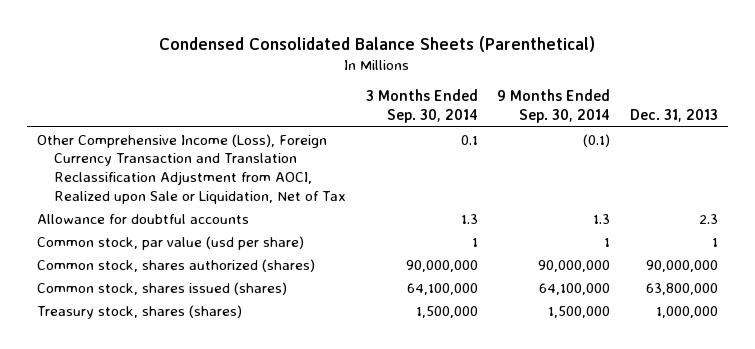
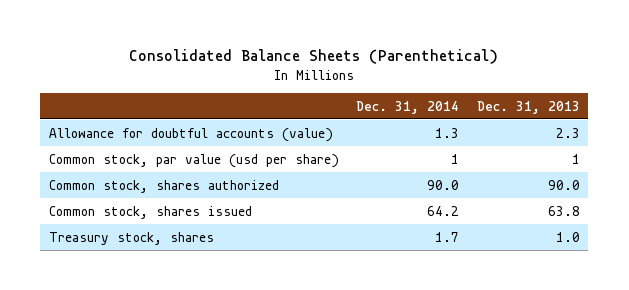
[159,35,596,52] Condensed Consolidated Balance Sheets (Parenthetical) -> [129,49,499,65] Consolidated Balance Sheets (Parenthetical)
[365,89,478,124] 3 Months Ended Sep. 30, 2014 -> none
[497,89,611,124] 9 Months Ended Sep. 30, 2014 -> none
none -> [356,100,460,114] Dec. 31, 2014
[36,133,346,205] Other Comprehensive Income (Loss), Foreign Currency Transaction and Translation Reclassification Adjustment from AOCI, Realized upon Sale or Liquidation, Net of Tax -> none
[36,213,249,224] Allowance for doubtful accounts -> [48,127,333,142] Allowance for doubtful accounts (value)
[36,258,315,272] Common stock, shares authorized (shares) -> [48,179,279,193] Common stock, shares authorized
[646,259,719,272] 90,000,000 -> [547,179,580,190] 90.0
[36,281,287,295] Common stock, shares issued (shares) -> [48,205,252,219] Common stock, shares issued
[646,282,719,295] 63,800,000 -> [547,205,580,216] 63.8
[36,304,242,319] Treasury stock, shares (shares) -> [48,231,214,245] Treasury stock, shares
[656,305,719,318] 1,000,000 -> [555,231,580,242] 1.0

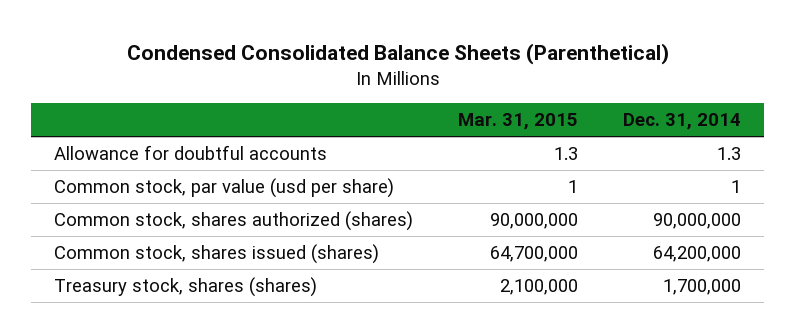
[129,49,499,65] Consolidated Balance Sheets (Parenthetical) -> [126,42,669,65] Condensed Consolidated Balance Sheets (Parenthetical)
[476,100,580,114] Dec. 31, 2013 -> none
none -> [458,113,579,131] Mar. 31, 2015
[48,127,333,142] Allowance for doubtful accounts (value) -> [53,145,327,161] Allowance for doubtful accounts
[48,179,279,193] Common stock, shares authorized -> [53,211,413,232] Common stock, shares authorized (shares)
[427,179,460,190] 90.0 -> [653,213,742,230] 90,000,000
[48,205,252,219] Common stock, shares issued -> [53,244,379,265] Common stock, shares issued (shares)
[427,205,460,216] 64.2 -> [653,246,742,263] 64,200,000
[48,231,214,245] Treasury stock, shares -> [53,277,317,298] Treasury stock, shares (shares)
[435,231,460,242] 1.7 -> [663,279,742,296] 1,700,000

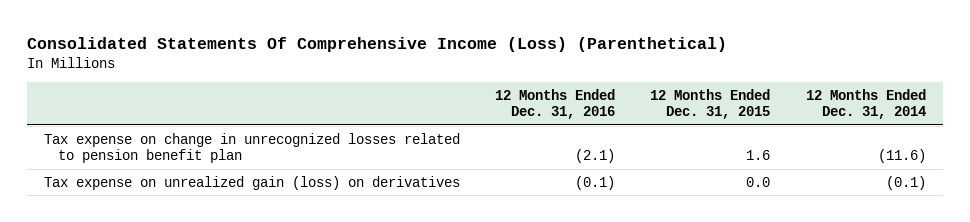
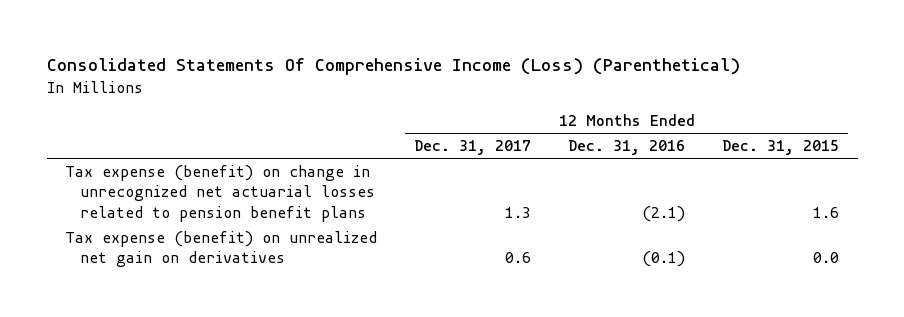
[805,88,926,120] 12 Months Ended Dec. 31, 2014 -> none
none -> [414,140,532,156] Dec. 31, 2017
[44,132,461,164] Tax expense on change in unrecognized losses related to pension benefit plan -> [65,164,375,222] Tax expense (benefit) on change in unrecognized net actuarial losses related to pension benefit plans
[44,175,461,190] Tax expense on unrealized gain (loss) on derivatives -> [65,230,378,268] Tax expense (benefit) on unrealized net gain on derivatives

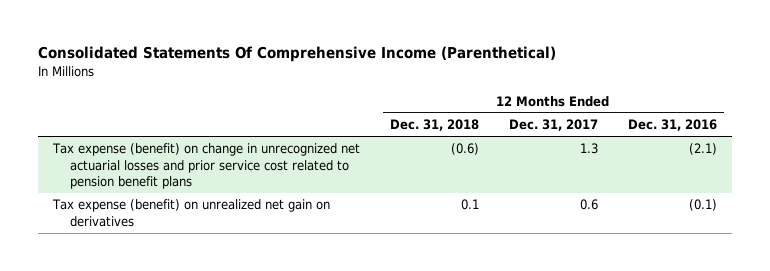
[46,58,740,76] Consolidated Statements Of Comprehensive Income (Loss) (Parenthetical) -> [38,46,557,63] Consolidated Statements Of Comprehensive Income (Parenthetical)
[722,140,840,156] Dec. 31, 2015 -> none
none -> [389,119,479,132] Dec. 31, 2018
[65,164,375,222] Tax expense (benefit) on change in unrecognized net actuarial losses related to pension benefit plans -> [52,143,361,190] Tax expense (benefit) on change in unrecognized net actuarial losses and prior service cost related to pension benefit plans

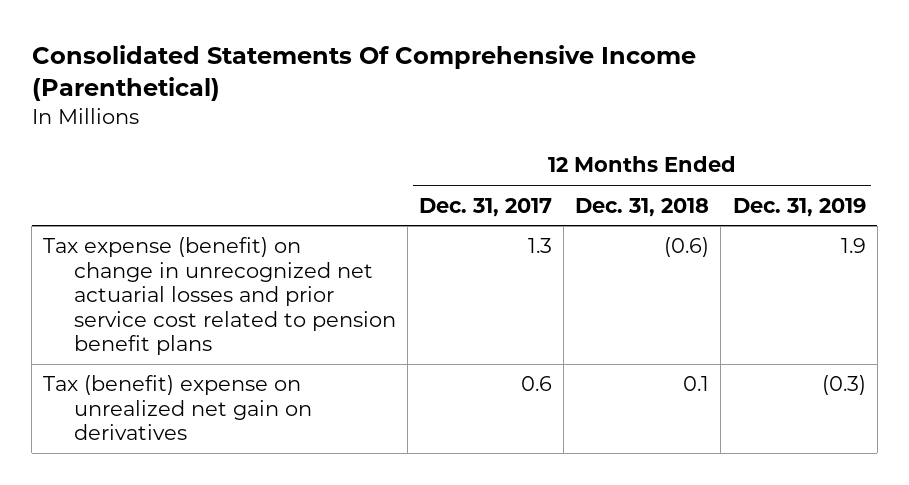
[627,119,717,132] Dec. 31, 2016 -> none
none -> [732,197,866,217] Dec. 31, 2019
[52,199,331,227] Tax expense (benefit) on unrealized net gain on derivatives -> [43,375,312,441] Tax (benefit) expense on unrealized net gain on derivatives

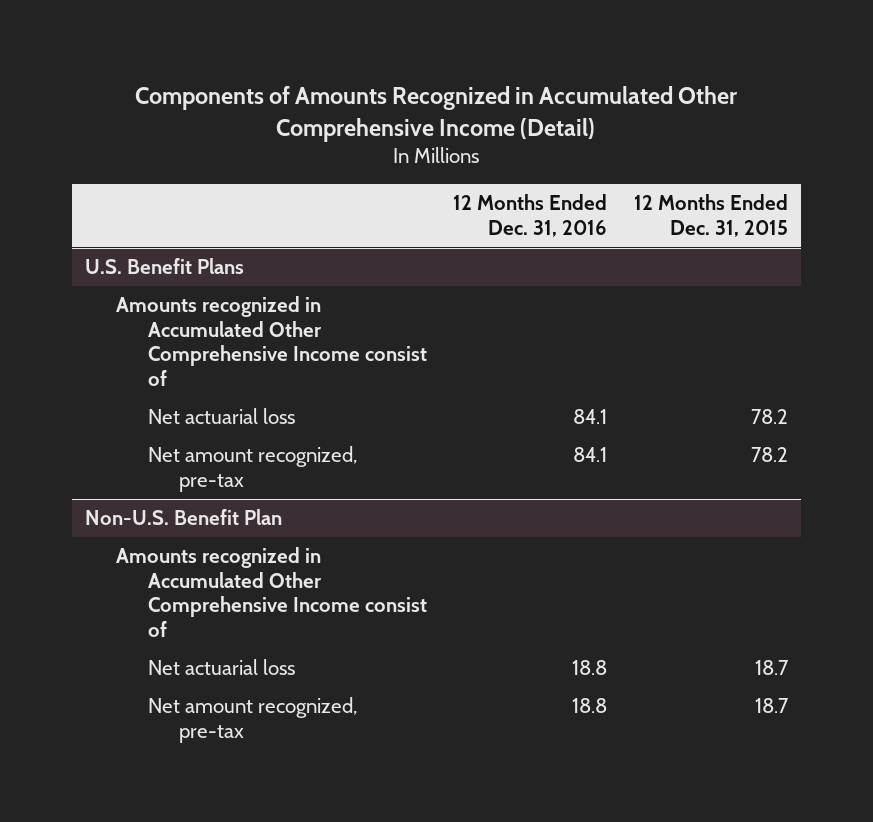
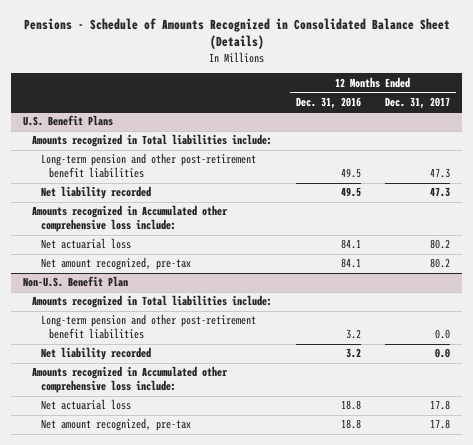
[135,85,739,142] Components of Amounts Recognized in Accumulated Other Comprehensive Income (Detail) -> [23,17,450,50] Pensions - Schedule of Amounts Recognized in Consolidated Balance Sheet (Details)
[633,194,788,237] 12 Months Ended Dec. 31, 2015 -> none
none -> [385,96,451,109] Dec. 31, 2017
none -> [31,134,272,148] Amounts recognized in Total liabilities include:
none -> [40,153,256,179] Long-term pension and other post-retirement benefit liabilities
none -> [40,186,151,200] Net liability recorded
[116,296,427,386] Amounts recognized in Accumulated Other Comprehensive Income consist of -> [31,205,228,233] Amounts recognized in Accumulated other comprehensive loss include:
none -> [31,295,272,309] Amounts recognized in Total liabilities include:
none -> [40,314,256,340] Long-term pension and other post-retirement benefit liabilities
none -> [40,347,151,361] Net liability recorded
[116,547,427,637] Amounts recognized in Accumulated Other Comprehensive Income consist of -> [31,366,228,394] Amounts recognized in Accumulated other comprehensive loss include:

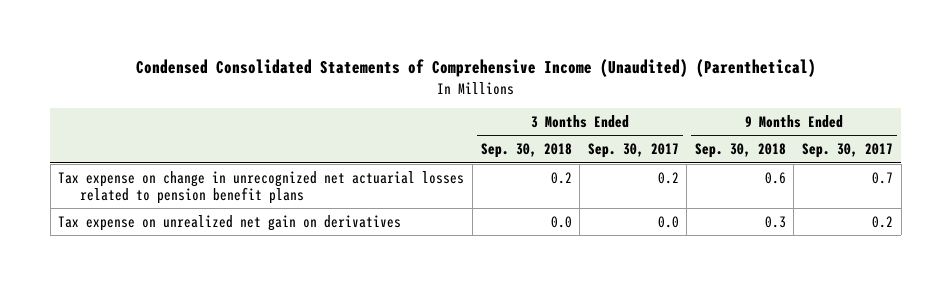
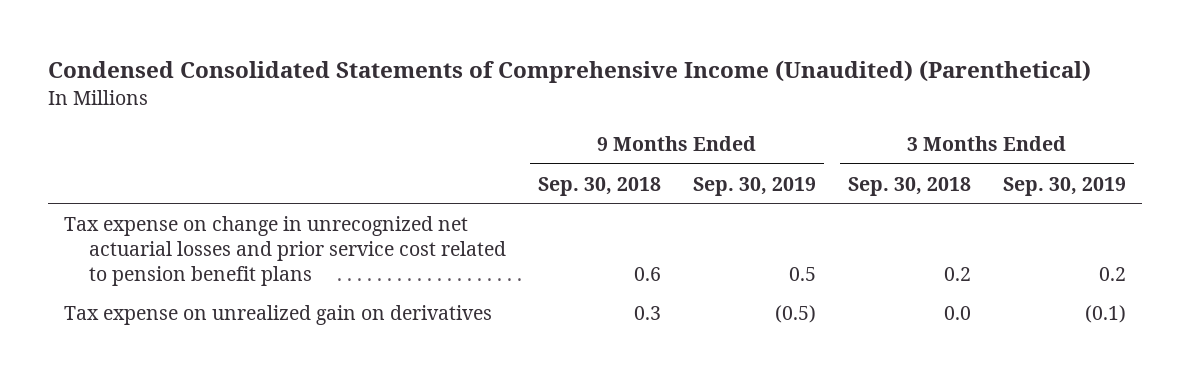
[587,143,679,159] Sep. 30, 2017 -> none
[802,143,894,159] Sep. 30, 2017 -> none
none -> [692,176,816,196] Sep. 30, 2019
none -> [1002,176,1126,196] Sep. 30, 2019
[58,170,465,205] Tax expense on change in unrecognized net actuarial losses related to pension benefit plans -> [64,215,506,286] Tax expense on change in unrecognized net actuarial losses and prior service cost related to pension benefit plans
[58,214,402,231] Tax expense on unrealized net gain on derivatives -> [64,304,493,325] Tax expense on unrealized gain on derivatives

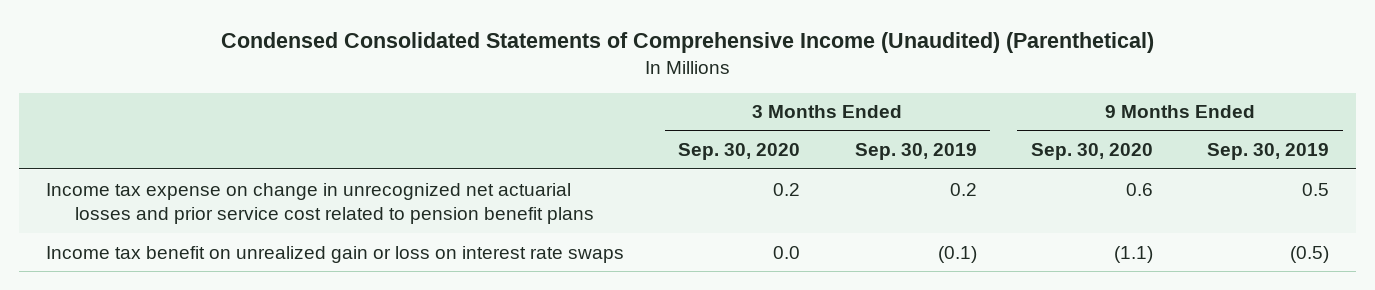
[537,176,661,196] Sep. 30, 2018 -> none
[847,176,971,196] Sep. 30, 2018 -> none
none -> [678,143,801,161] Sep. 30, 2020
none -> [1030,143,1153,161] Sep. 30, 2020
[64,215,506,286] Tax expense on change in unrecognized net actuarial losses and prior service cost related to pension benefit plans -> [45,182,595,225] Income tax expense on change in unrecognized net actuarial losses and prior service cost related to pension benefit plans
[64,304,493,325] Tax expense on unrealized gain on derivatives -> [45,245,624,263] Income tax benefit on unrealized gain or loss on interest rate swaps

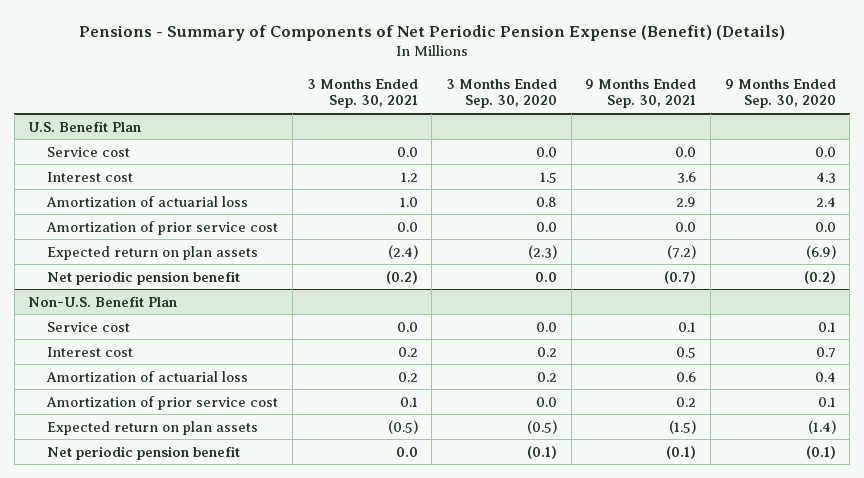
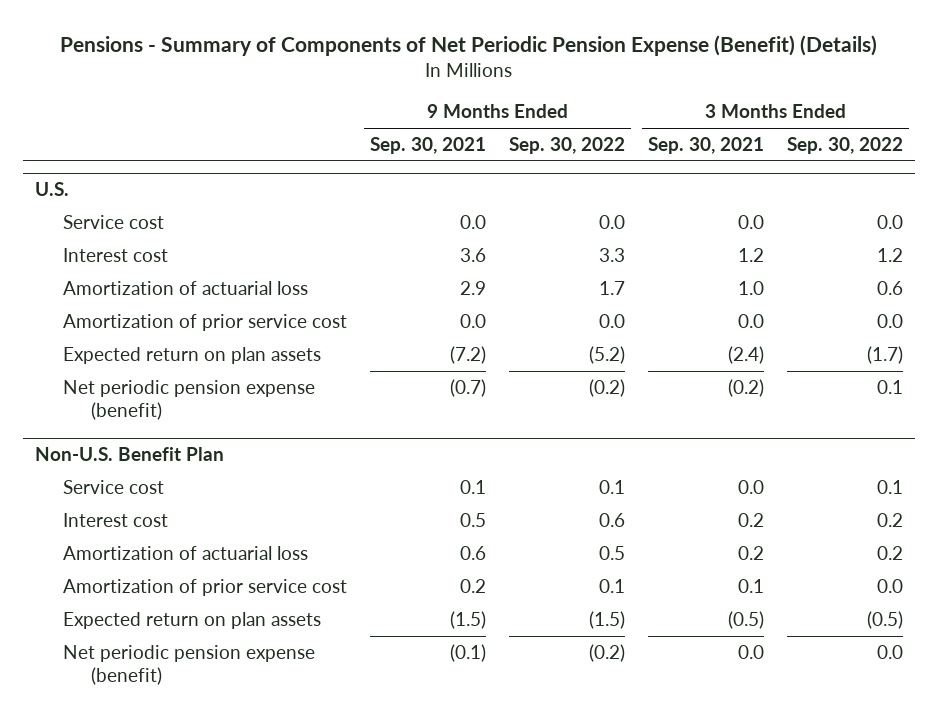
[446,78,558,109] 3 Months Ended Sep. 30, 2020 -> none
[724,78,836,109] 9 Months Ended Sep. 30, 2020 -> none
none -> [509,137,626,155] Sep. 30, 2022
none -> [787,137,904,155] Sep. 30, 2022
[28,120,142,132] U.S. Benefit Plan -> [34,182,69,197] U.S.
[47,270,241,285] Net periodic pension benefit -> [63,380,316,420] Net periodic pension expense (benefit)
[47,445,241,460] Net periodic pension benefit -> [63,645,316,685] Net periodic pension expense (benefit)

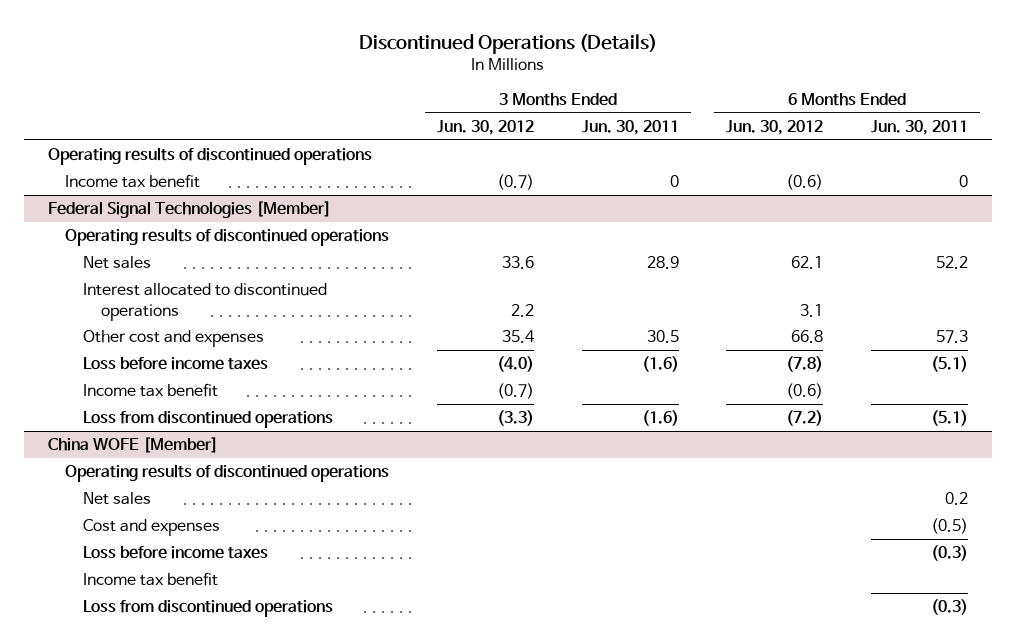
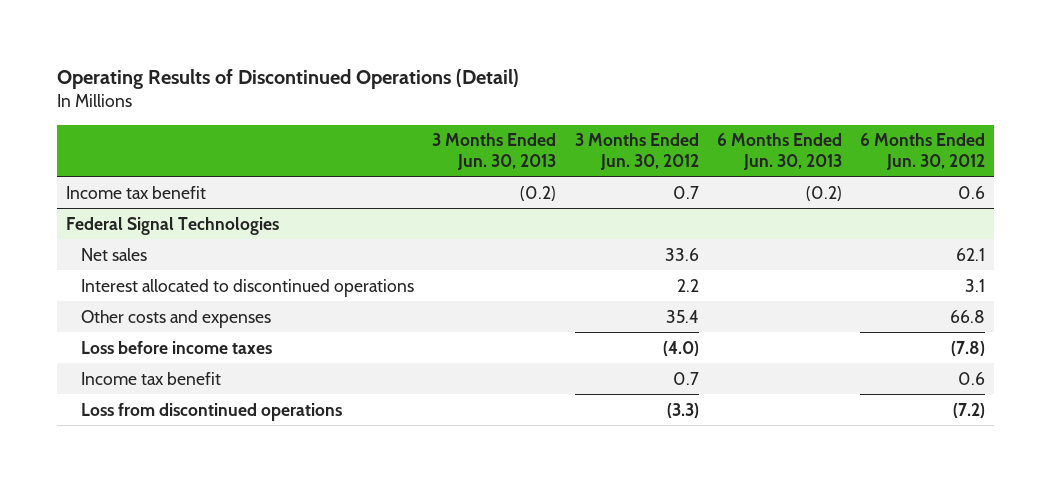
[358,33,657,54] Discontinued Operations (Details) -> [56,68,519,89] Operating Results of Discontinued Operations (Detail)
[581,119,679,135] Jun. 30, 2011 -> none
[870,119,968,135] Jun. 30, 2011 -> none
none -> [432,133,557,170] 3 Months Ended Jun. 30, 2013
none -> [716,133,842,170] 6 Months Ended Jun. 30, 2013
[47,147,372,166] Operating results of discontinued operations -> none
[65,228,390,247] Operating results of discontinued operations -> none
[497,174,535,191] (0.7) -> [672,185,699,199] 0.7
[786,174,824,191] (0.6) -> [957,185,985,199] 0.6
[47,201,331,219] Federal Signal Technologies [Member] -> [65,216,279,235] Federal Signal Technologies
[83,330,265,348] Other cost and expenses -> [81,309,272,328] Other costs and expenses
[497,383,535,400] (0.7) -> [672,371,699,385] 0.7
[786,383,824,400] (0.6) -> [957,371,985,385] 0.6
[47,437,218,454] China WOFE [Member] -> none
[65,464,390,483] Operating results of discontinued operations -> none
[83,492,152,506] Net sales -> none
[83,519,221,537] Cost and expenses -> none
[83,546,269,560] Loss before income taxes -> none
[83,572,219,587] Income tax benefit -> none
[83,600,334,618] Loss from discontinued operations -> none

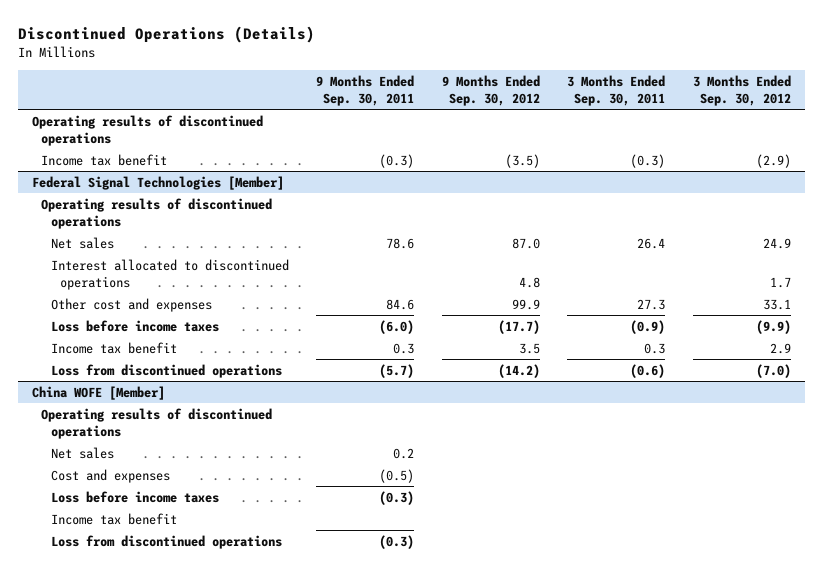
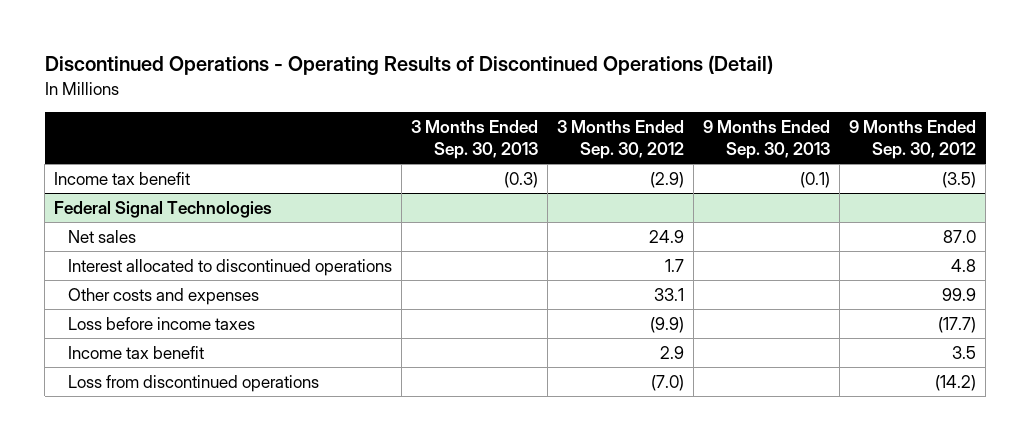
[18,25,316,43] Discontinued Operations (Details) -> [44,55,773,76] Discontinued Operations - Operating Results of Discontinued Operations (Detail)
[316,74,415,106] 9 Months Ended Sep. 30, 2011 -> none
[567,74,666,106] 3 Months Ended Sep. 30, 2011 -> none
none -> [410,119,538,160] 3 Months Ended Sep. 30, 2013
none -> [703,119,831,160] 9 Months Ended Sep. 30, 2013
[32,114,264,146] Operating results of discontinued operations -> none
[41,197,273,229] Operating results of discontinued operations -> none
[32,175,285,190] Federal Signal Technologies [Member] -> [54,200,273,218] Federal Signal Technologies
[50,297,212,312] Other cost and expenses -> [67,287,259,305] Other costs and expenses
[32,385,166,400] China WOFE [Member] -> none
[41,407,273,439] Operating results of discontinued operations -> none
[50,446,114,459] Net sales -> none
[50,468,170,483] Cost and expenses -> none
[50,490,219,503] Loss before income taxes -> none
[50,512,177,525] Income tax benefit -> none
[50,534,282,549] Loss from discontinued operations -> none

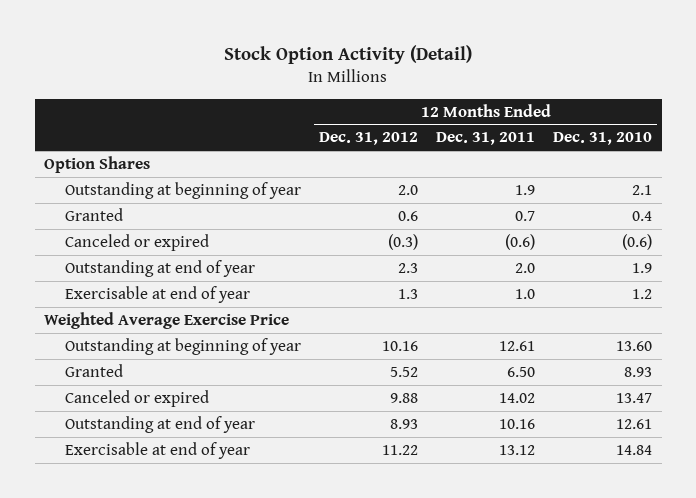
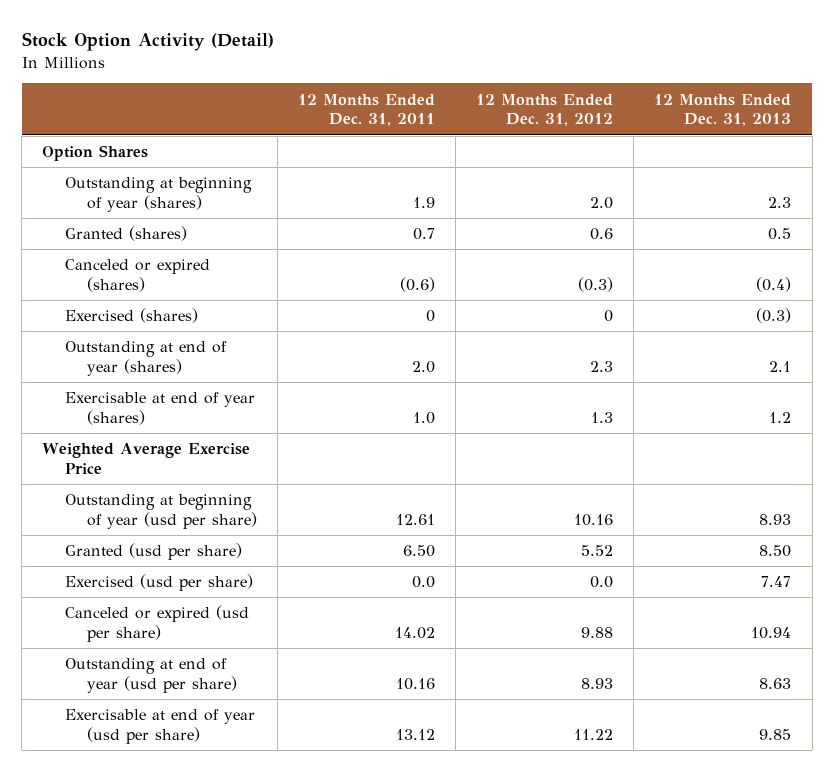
[553,132,653,146] Dec. 31, 2010 -> none
none -> [654,93,792,127] 12 Months Ended Dec. 31, 2013
[64,181,301,199] Outstanding at beginning of year -> [64,177,252,213] Outstanding at beginning of year (shares)
[64,207,123,221] Granted -> [64,226,187,242] Granted (shares)
[64,233,209,251] Canceled or expired -> [64,259,210,293] Canceled or expired (shares)
none -> [64,308,198,324] Exercised (shares)
[64,259,255,277] Outstanding at end of year -> [64,341,227,377] Outstanding at end of year (shares)
[64,285,250,303] Exercisable at end of year -> [64,392,255,426] Exercisable at end of year (shares)
[64,337,301,355] Outstanding at beginning of year -> [64,494,257,530] Outstanding at beginning of year (usd per share)
[64,363,123,377] Granted -> [64,543,242,561] Granted (usd per share)
none -> [64,574,253,592] Exercised (usd per share)
[64,389,209,407] Canceled or expired -> [64,605,249,643] Canceled or expired (usd per share)
[64,415,255,433] Outstanding at end of year -> [64,658,237,694] Outstanding at end of year (usd per share)
[64,441,250,459] Exercisable at end of year -> [64,709,255,745] Exercisable at end of year (usd per share)

